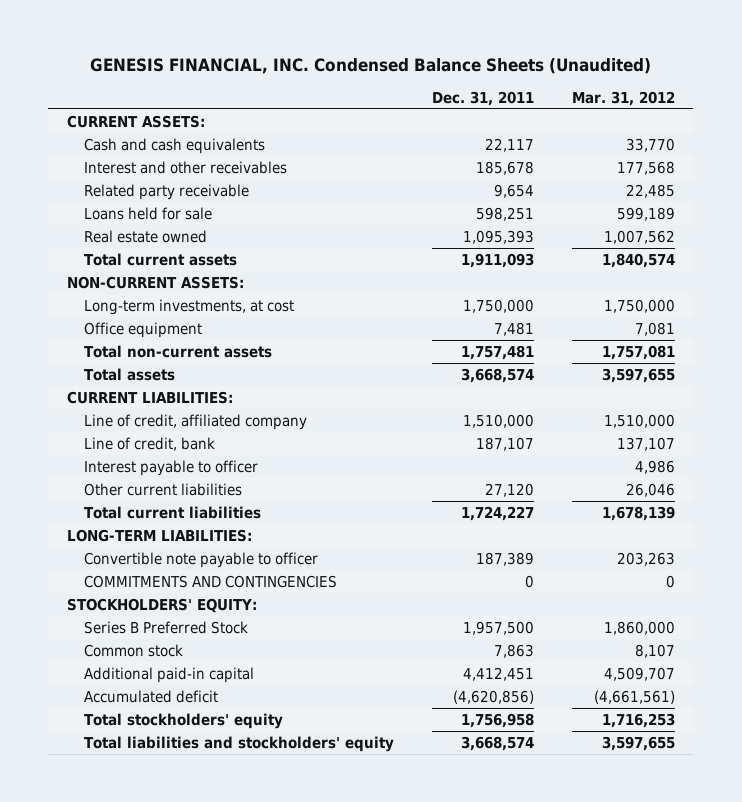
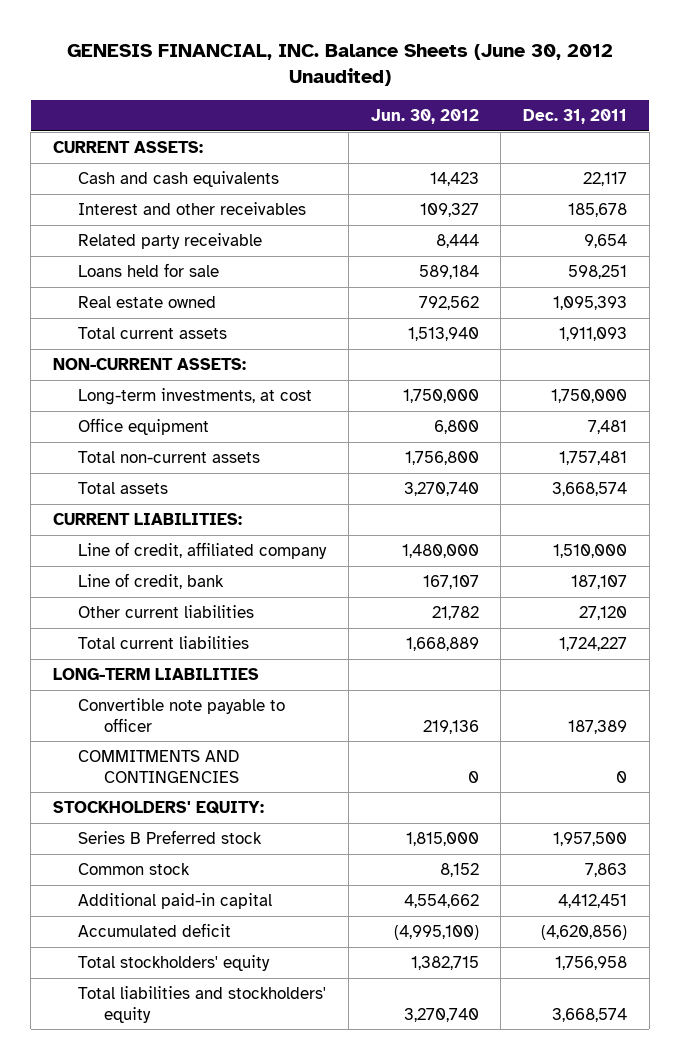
[89,58,651,75] GENESIS FINANCIAL, INC. Condensed Balance Sheets (Unaudited) -> [66,43,613,87] GENESIS FINANCIAL, INC. Balance Sheets (June 30, 2012 Unaudited)
[571,90,675,106] Mar. 31, 2012 -> none
none -> [370,109,479,125] Jun. 30, 2012
[84,459,259,476] Interest payable to officer -> none
[67,528,253,542] LONG-TERM LIABILITIES: -> [52,668,259,681] LONG-TERM LIABILITIES
[84,620,249,634] Series B Preferred Stock -> [78,830,263,845] Series B Preferred stock

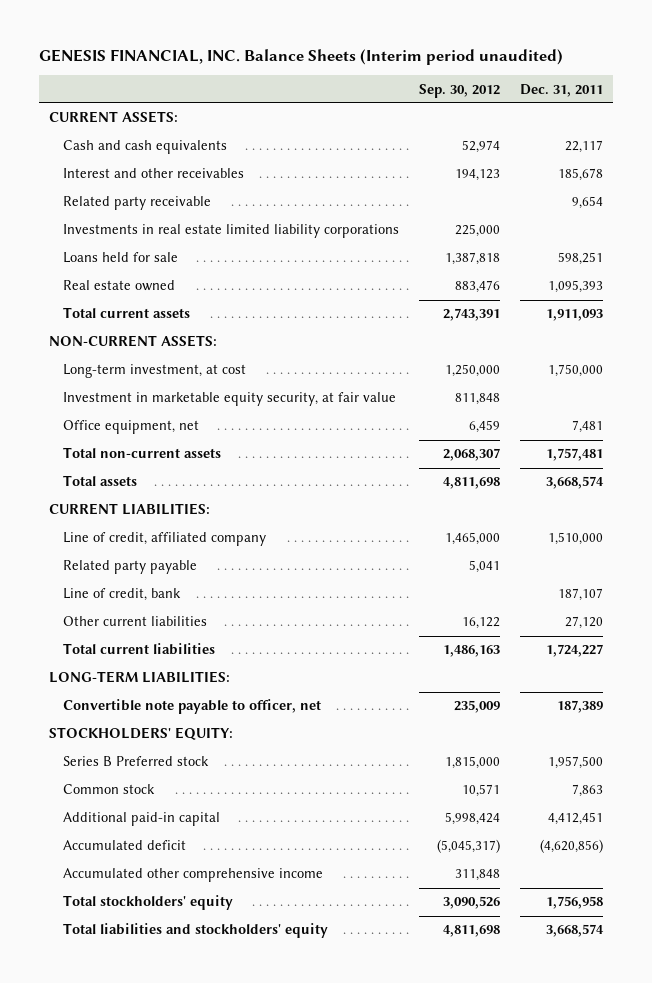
[66,43,613,87] GENESIS FINANCIAL, INC. Balance Sheets (June 30, 2012 Unaudited) -> [38,49,563,66] GENESIS FINANCIAL, INC. Balance Sheets (Interim period unaudited)
[370,109,479,125] Jun. 30, 2012 -> none
none -> [419,83,501,98] Sep. 30, 2012
none -> [62,224,399,239] Investments in real estate limited liability corporations
[78,388,313,406] Long-term investments, at cost -> [62,364,246,379] Long-term investment, at cost
none -> [62,392,396,407] Investment in marketable equity security, at fair value
[78,418,210,436] Office equipment -> [62,420,199,435] Office equipment, net
none -> [62,560,197,575] Related party payable
[78,750,240,783] COMMITMENTS AND CONTINGENCIES -> none
[52,668,259,681] LONG-TERM LIABILITIES -> [48,671,230,684] LONG-TERM LIABILITIES:
[78,698,286,732] Convertible note payable to officer -> [62,699,321,715] Convertible note payable to officer, net
none -> [62,868,323,883] Accumulated other comprehensive income

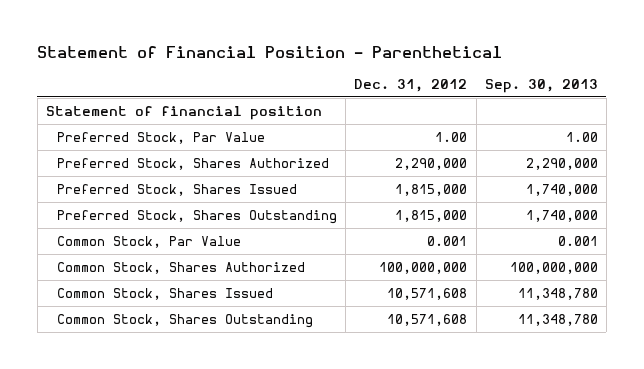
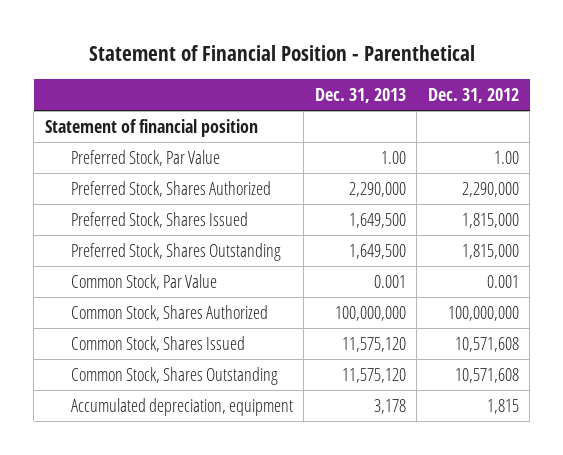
[484,78,598,93] Sep. 30, 2013 -> none
none -> [314,87,406,103] Dec. 31, 2013
none -> [71,397,294,416] Accumulated depreciation, equipment

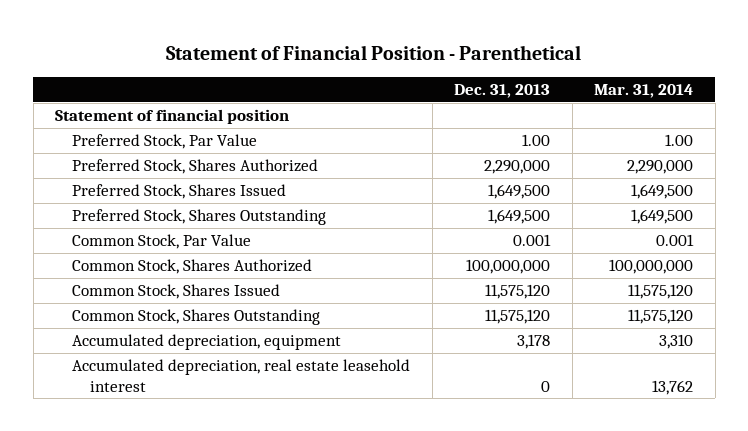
[427,87,519,103] Dec. 31, 2012 -> none
none -> [594,84,694,99] Mar. 31, 2014
none -> [72,359,411,392] Accumulated depreciation, real estate leasehold interest

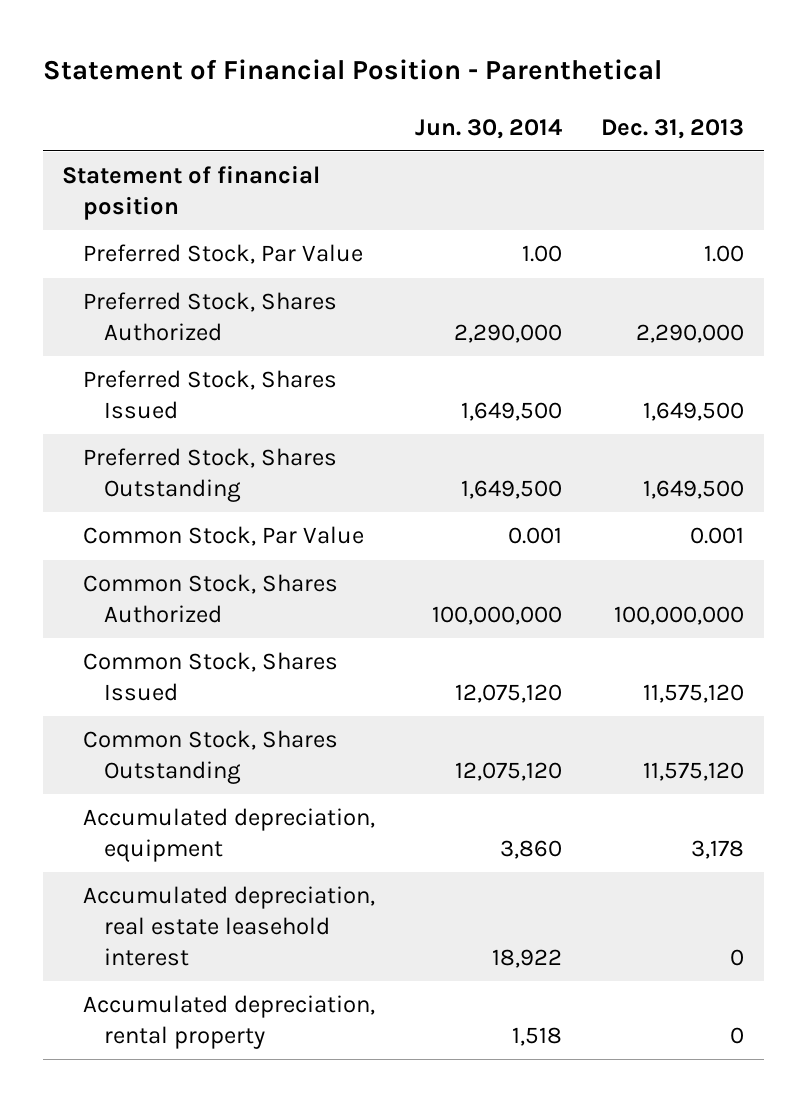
[594,84,694,99] Mar. 31, 2014 -> none
none -> [414,118,562,139] Jun. 30, 2014
none -> [83,995,376,1050] Accumulated depreciation, rental property

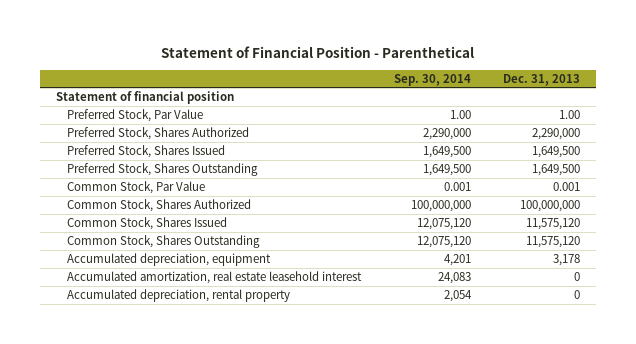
[414,118,562,139] Jun. 30, 2014 -> none
none -> [393,73,471,86] Sep. 30, 2014
[83,886,376,966] Accumulated depreciation, real estate leasehold interest -> [67,271,363,285] Accumulated amortization, real estate leasehold interest

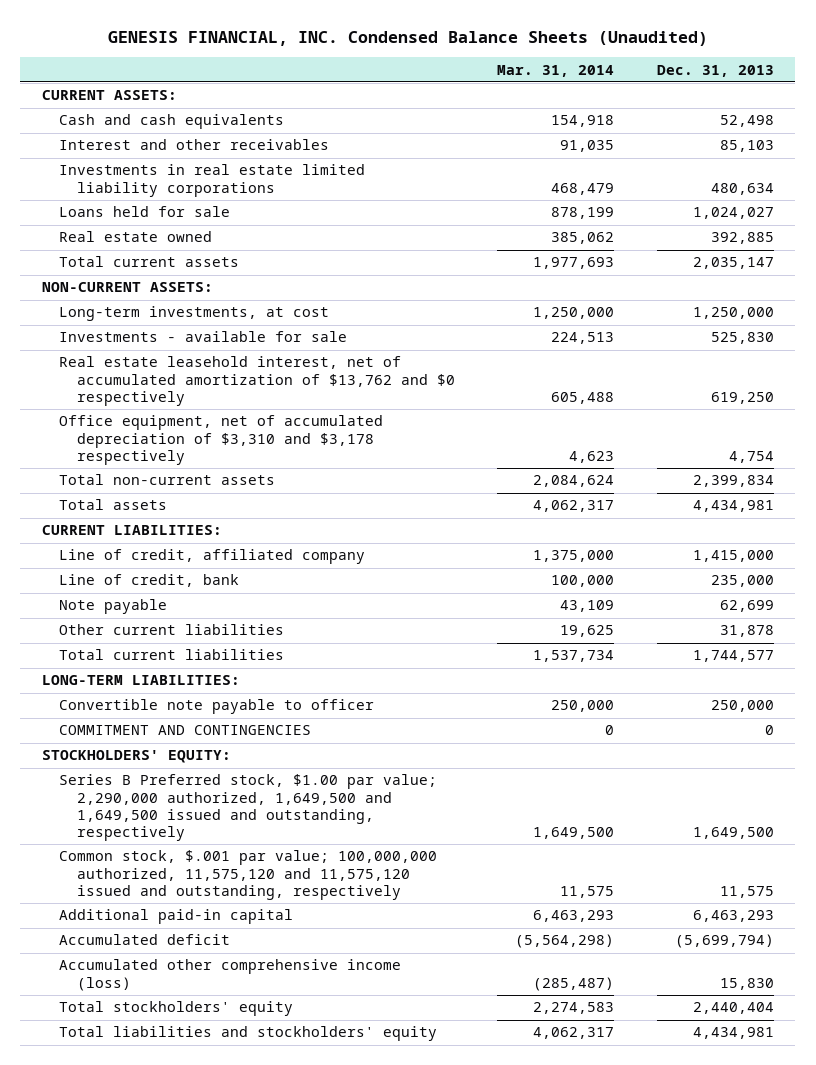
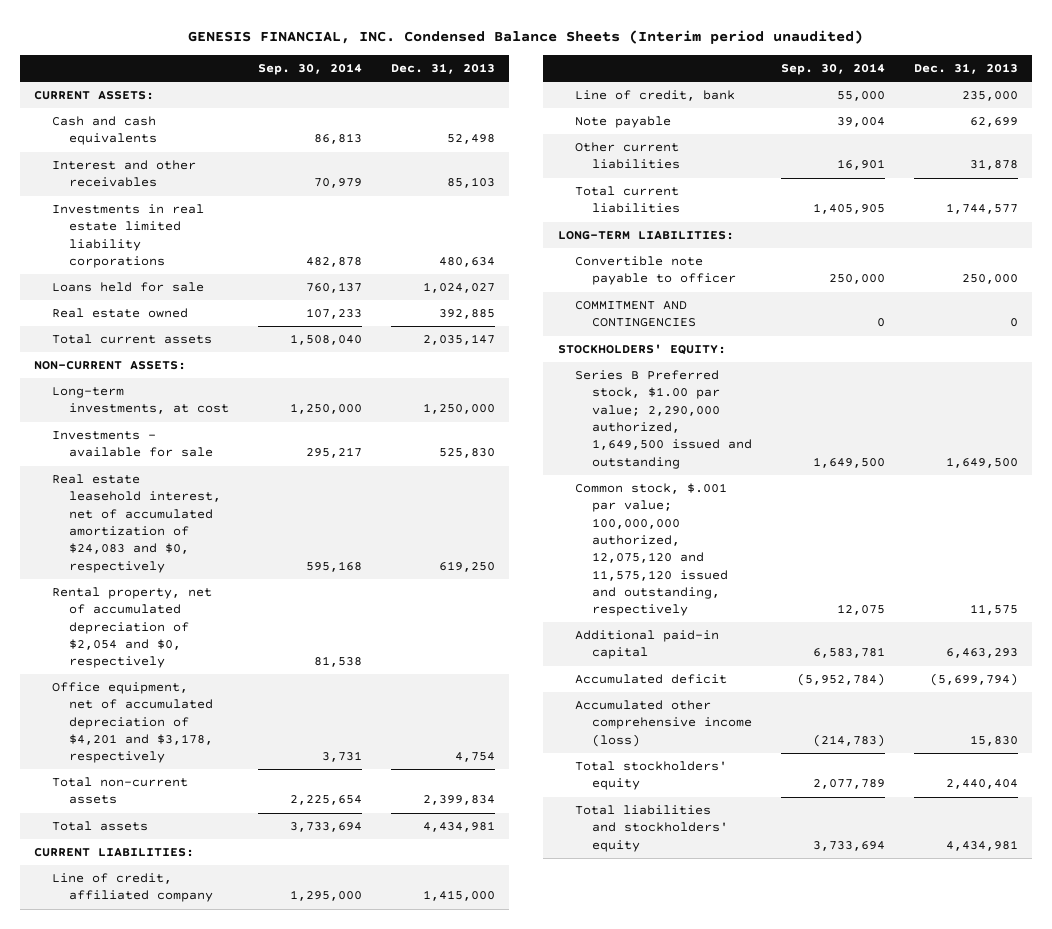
[107,30,708,46] GENESIS FINANCIAL, INC. Condensed Balance Sheets (Unaudited) -> [188,30,864,45] GENESIS FINANCIAL, INC. Condensed Balance Sheets (Interim period unaudited)
[497,64,615,77] Mar. 31, 2014 -> none
none -> [257,63,362,76] Sep. 30, 2014
[59,356,455,406] Real estate leasehold interest, net of accumulated amortization of $13,762 and $0 respectively -> [51,474,222,573] Real estate leasehold interest, net of accumulated amortization of $24,083 and $0, respectively
none -> [51,587,212,669] Rental property, net of accumulated depreciation of $2,054 and $0, respectively
[59,415,384,465] Office equipment, net of accumulated depreciation of $3,310 and $3,178 respectively -> [51,682,214,764] Office equipment, net of accumulated depreciation of $4,201 and $3,178, respectively
[59,774,438,841] Series B Preferred stock, $1.00 par value; 2,290,000 authorized, 1,649,500 and 1,649,500 issued and outstanding, respectively -> [574,370,753,469] Series B Preferred stock, $1.00 par value; 2,290,000 authorized, 1,649,500 issued and outstanding
[59,850,438,900] Common stock, $.001 par value; 100,000,000 authorized, 11,575,120 and 11,575,120 issued and outstanding, respectively -> [574,483,729,617] Common stock, $.001 par value; 100,000,000 authorized, 12,075,120 and 11,575,120 issued and outstanding, respectively

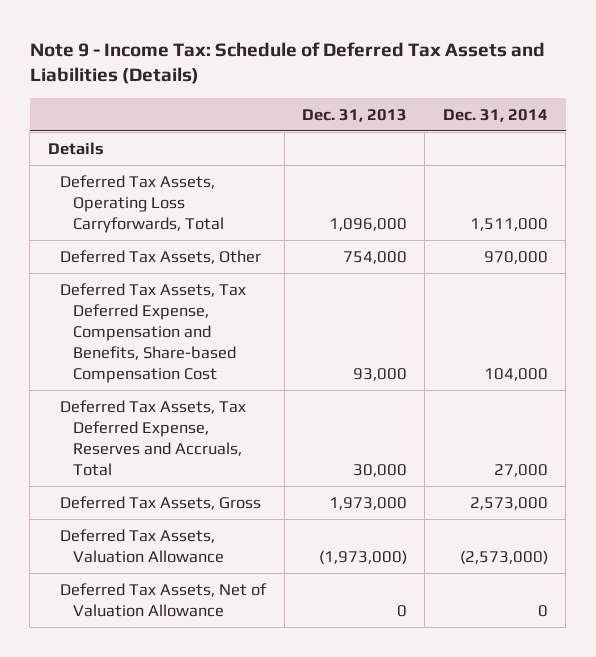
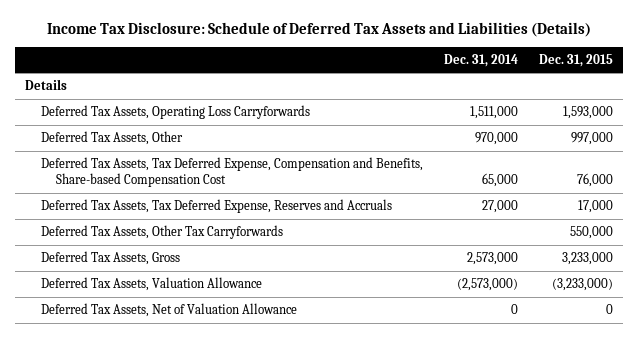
[29,41,545,85] Note 9 - Income Tax: Schedule of Deferred Tax Assets and Liabilities (Details) -> [46,22,591,38] Income Tax Disclosure: Schedule of Deferred Tax Assets and Liabilities (Details)
[302,108,408,122] Dec. 31, 2013 -> none
none -> [538,53,613,67] Dec. 31, 2015
[60,174,225,233] Deferred Tax Assets, Operating Loss Carryforwards, Total -> [40,105,310,120] Deferred Tax Assets, Operating Loss Carryforwards
[483,367,548,381] 104,000 -> [481,173,518,188] 65,000
[60,399,247,476] Deferred Tax Assets, Tax Deferred Expense, Reserves and Accruals, Total -> [40,199,392,214] Deferred Tax Assets, Tax Deferred Expense, Reserves and Accruals
none -> [40,225,283,240] Deferred Tax Assets, Other Tax Carryforwards

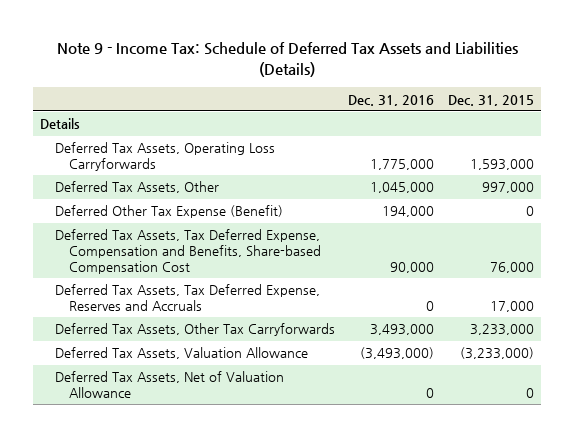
[46,22,591,38] Income Tax Disclosure: Schedule of Deferred Tax Assets and Liabilities (Details) -> [57,42,519,77] Note 9 - Income Tax: Schedule of Deferred Tax Assets and Liabilities (Details)
[443,53,518,67] Dec. 31, 2014 -> none
none -> [348,94,435,106] Dec. 31, 2016
none -> [54,205,283,219] Deferred Other Tax Expense (Benefit)
[40,251,180,266] Deferred Tax Assets, Gross -> none
[569,226,613,240] 550,000 -> [470,324,535,336] 3,233,000

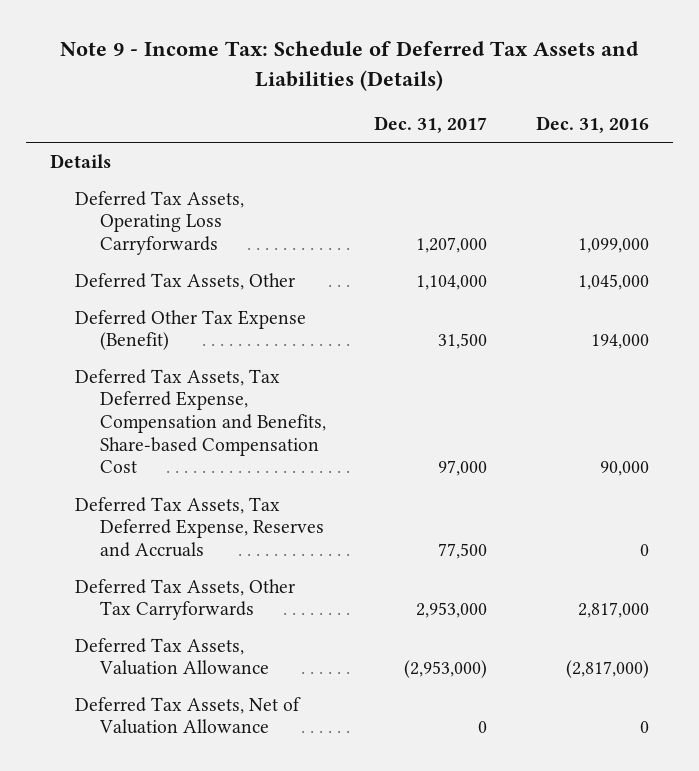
[448,94,535,106] Dec. 31, 2015 -> none
none -> [374,116,488,134] Dec. 31, 2017
[370,159,435,171] 1,775,000 -> [577,238,649,254] 1,099,000
[370,324,435,336] 3,493,000 -> [577,602,649,619] 2,817,000
[360,347,435,360] (3,493,000) -> [565,660,649,679] (2,817,000)

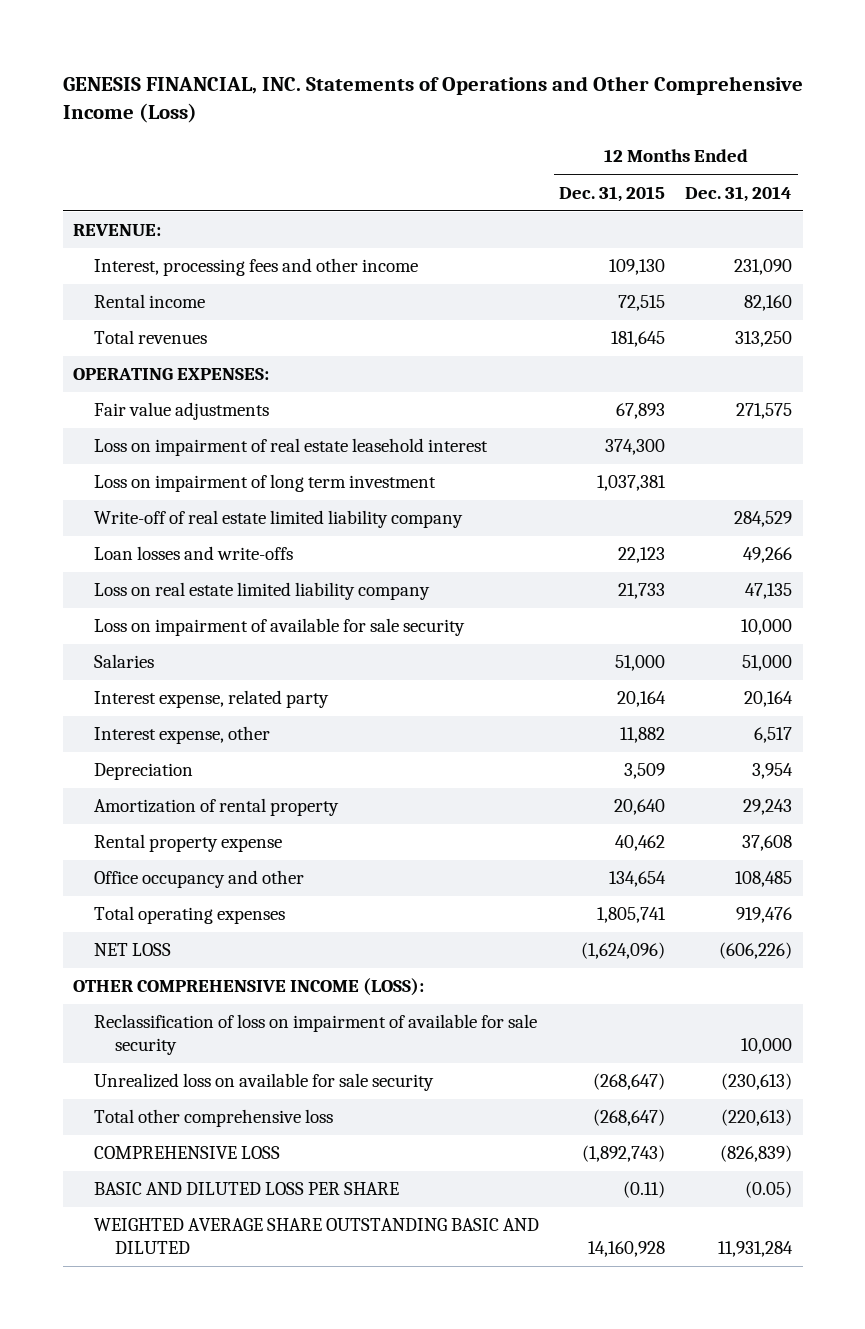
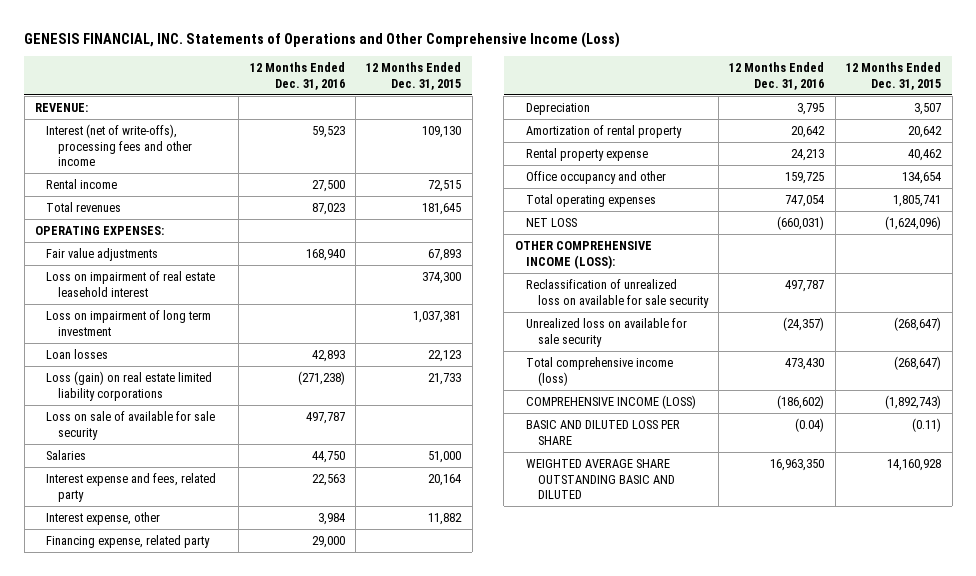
[685,185,793,202] Dec. 31, 2014 -> none
none -> [249,62,345,90] 12 Months Ended Dec. 31, 2016
[93,258,418,277] Interest, processing fees and other income -> [46,123,192,167] Interest (net of write-offs), processing fees and other income
[93,510,463,529] Write-off of real estate limited liability company -> none
[93,546,293,561] Loan losses and write-offs -> [46,348,109,359] Loan losses
[93,582,430,601] Loss on real estate limited liability company -> [46,370,213,401] Loss (gain) on real estate limited liability corporations
[93,618,465,637] Loss on impairment of available for sale security -> [46,410,216,440] Loss on sale of available for sale security
[93,690,329,709] Interest expense, related party -> [46,472,217,502] Interest expense and fees, related party
none -> [46,534,211,548] Financing expense, related party
[624,763,666,780] 3,509 -> [914,102,942,115] 3,507
[614,799,666,816] 20,640 -> [908,125,943,138] 20,642
[93,1014,537,1055] Reclassification of loss on impairment of available for sale security -> [526,278,709,308] Reclassification of unrealized loss on available for sale security
[93,1109,333,1128] Total other comprehensive loss -> [526,356,674,386] Total comprehensive income (loss)
[93,1146,280,1160] COMPREHENSIVE LOSS -> [526,394,697,409] COMPREHENSIVE INCOME (LOSS)

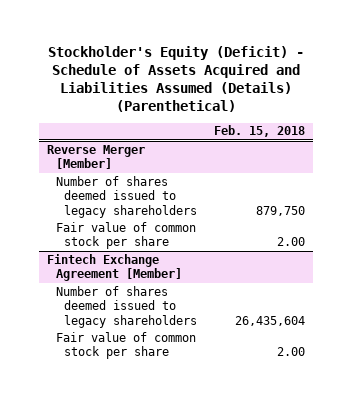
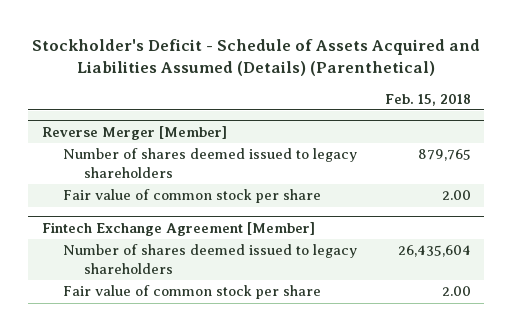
[48,45,305,112] Stockholder's Equity (Deficit) - Schedule of Assets Acquired and Liabilities Assumed (Details) (Parenthetical) -> [32,38,481,76] Stockholder's Deficit - Schedule of Assets Acquired and Liabilities Assumed (Details) (Parenthetical)
[255,205,305,216] 879,750 -> [417,149,471,162] 879,765

